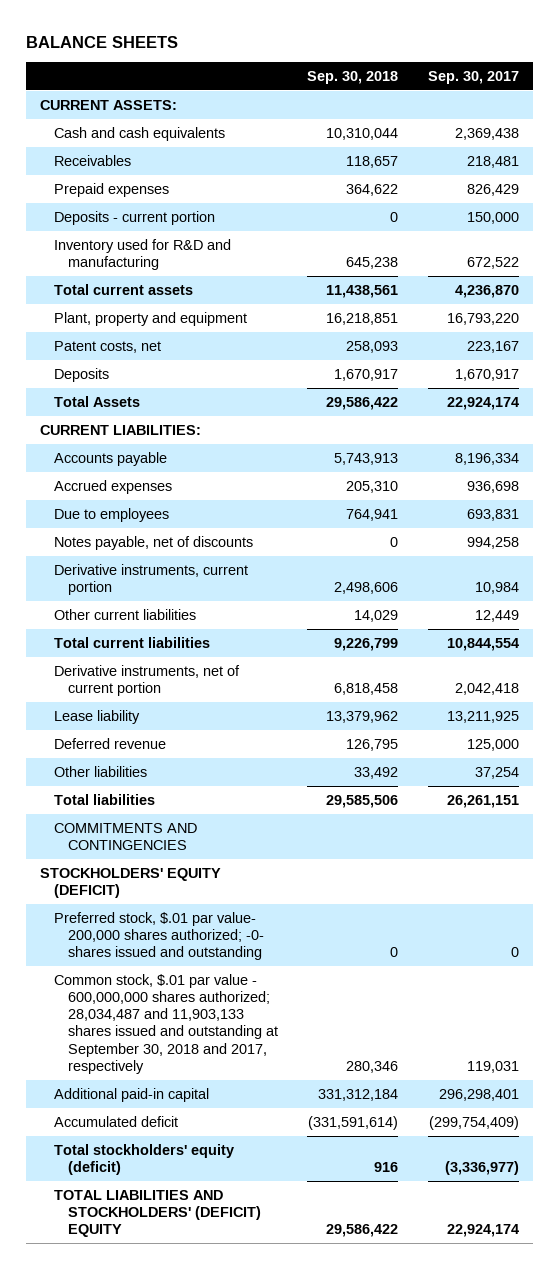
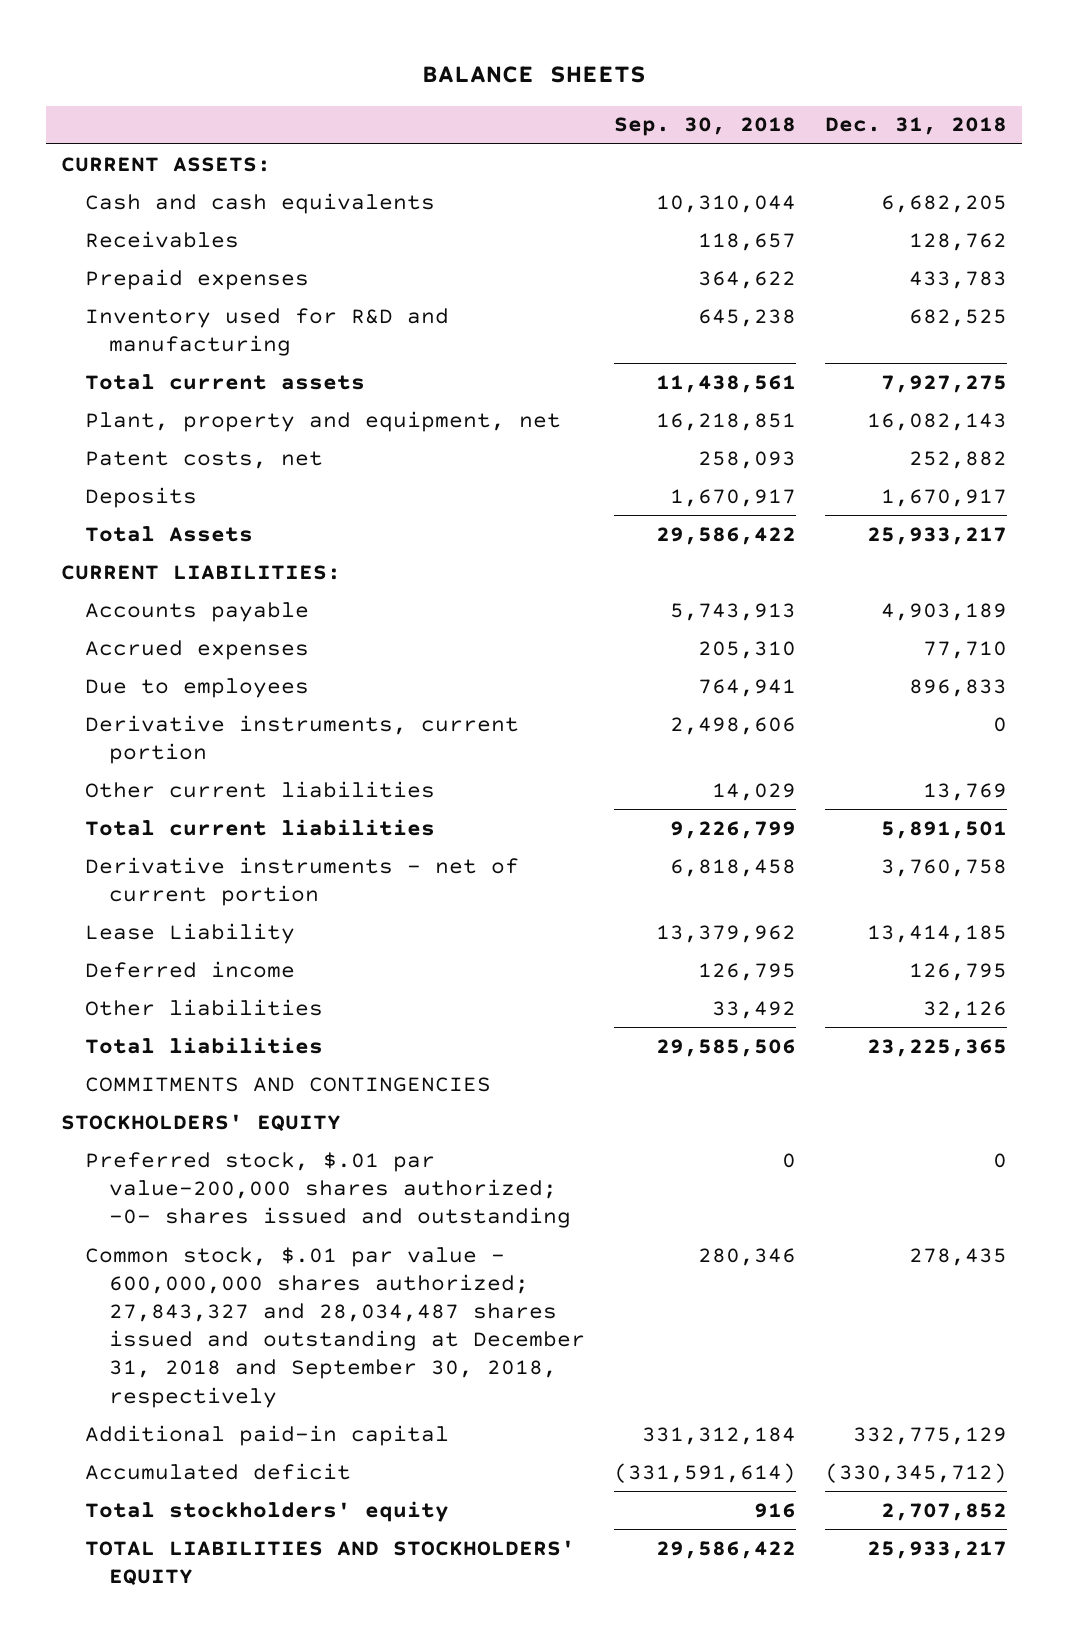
[427,70,519,84] Sep. 30, 2017 -> none
none -> [825,117,1008,136] Dec. 31, 2018
[54,210,216,225] Deposits - current portion -> none
[54,311,248,326] Plant, property and equipment -> [84,410,561,432] Plant, property and equipment, net
[54,535,254,550] Notes payable, net of discounts -> none
[54,664,241,697] Derivative instruments, net of current portion -> [84,856,519,907] Derivative instruments - net of current portion
[54,709,141,724] Lease liability -> [84,922,295,944] Lease Liability
[54,737,167,749] Deferred revenue -> [84,960,295,978] Deferred income
[40,867,222,899] STOCKHOLDERS' EQUITY (DEFICIT) -> [61,1113,342,1132] STOCKHOLDERS' EQUITY
[54,911,265,961] Preferred stock, $.01 par value- 200,000 shares authorized; -0- shares issued and outstanding -> [84,1151,571,1229] Preferred stock, $.01 par value-200,000 shares authorized; -0- shares issued and outstanding
[54,973,279,1074] Common stock, $.01 par value - 600,000,000 shares authorized; 28,034,487 and 11,903,133 shares issued and outstanding at September 30, 2018 and 2017, respectively -> [84,1246,585,1408] Common stock, $.01 par value - 600,000,000 shares authorized; 27,843,327 and 28,034,487 shares issued and outstanding at December 31, 2018 and September 30, 2018, respectively
[54,1143,235,1176] Total stockholders' equity (deficit) -> [84,1500,449,1522] Total stockholders' equity
[54,1189,262,1238] TOTAL LIABILITIES AND STOCKHOLDERS' (DEFICIT) EQUITY -> [84,1539,575,1587] TOTAL LIABILITIES AND STOCKHOLDERS' EQUITY

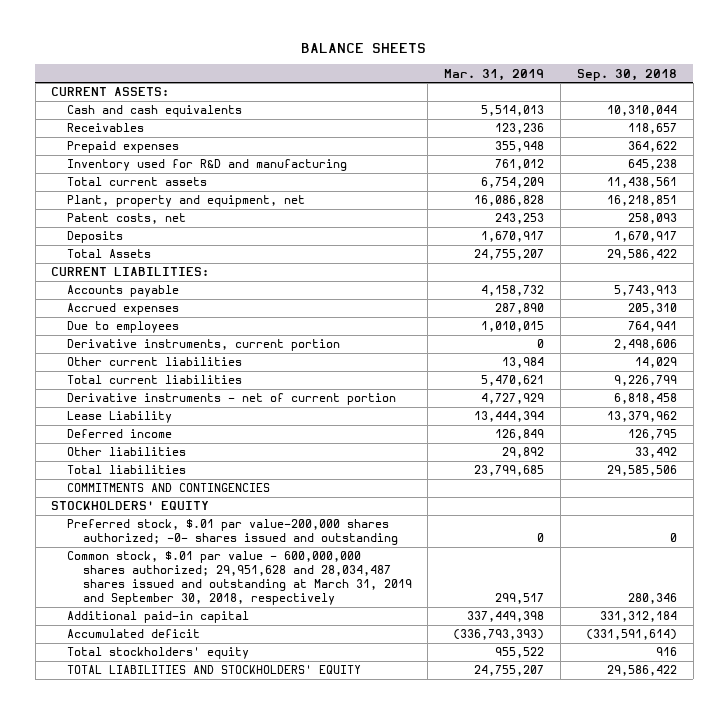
[825,117,1008,136] Dec. 31, 2018 -> none
none -> [444,68,545,81] Mar. 31, 2019
[84,1246,585,1408] Common stock, $.01 par value - 600,000,000 shares authorized; 27,843,327 and 28,034,487 shares issued and outstanding at December 31, 2018 and September 30, 2018, respectively -> [67,551,412,605] Common stock, $.01 par value - 600,000,000 shares authorized; 29,951,628 and 28,034,487 shares issued and outstanding at March 31, 2019 and September 30, 2018, respectively

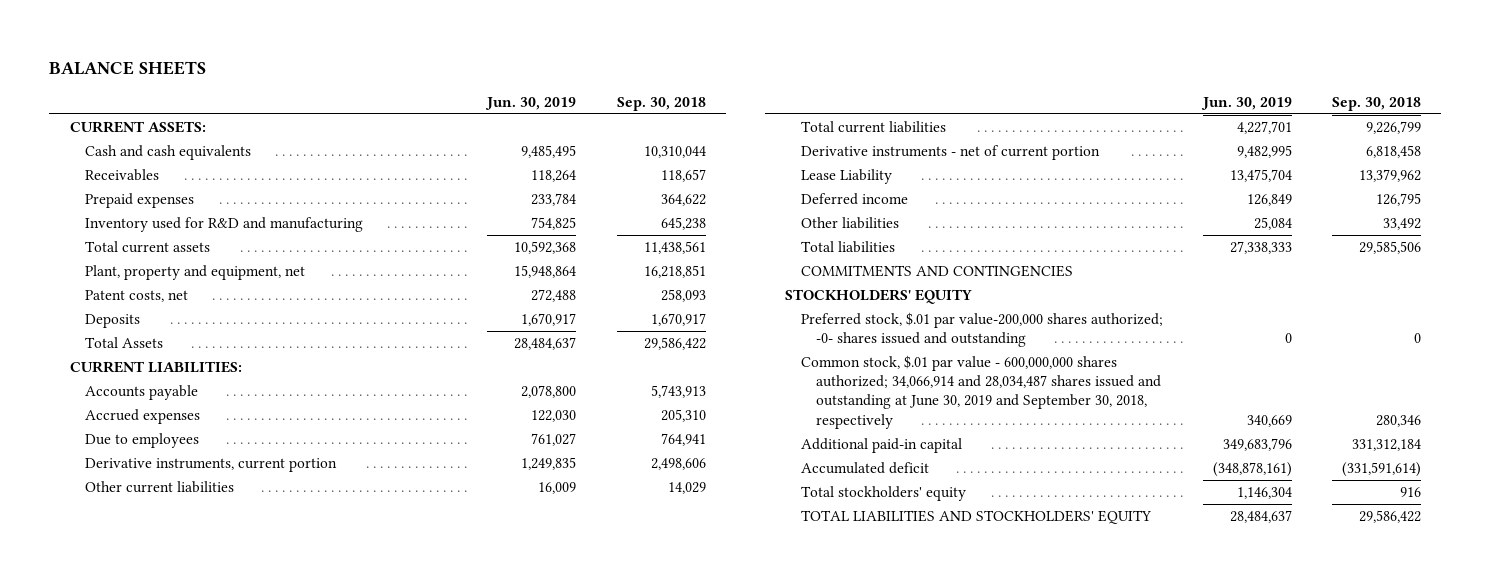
[444,68,545,81] Mar. 31, 2019 -> none
none -> [485,96,577,110] Jun. 30, 2019
[67,551,412,605] Common stock, $.01 par value - 600,000,000 shares authorized; 29,951,628 and 28,034,487 shares issued and outstanding at March 31, 2019 and September 30, 2018, respectively -> [800,355,1162,429] Common stock, $.01 par value - 600,000,000 shares authorized; 34,066,914 and 28,034,487 shares issued and outstanding at June 30, 2019 and September 30, 2018, respectively

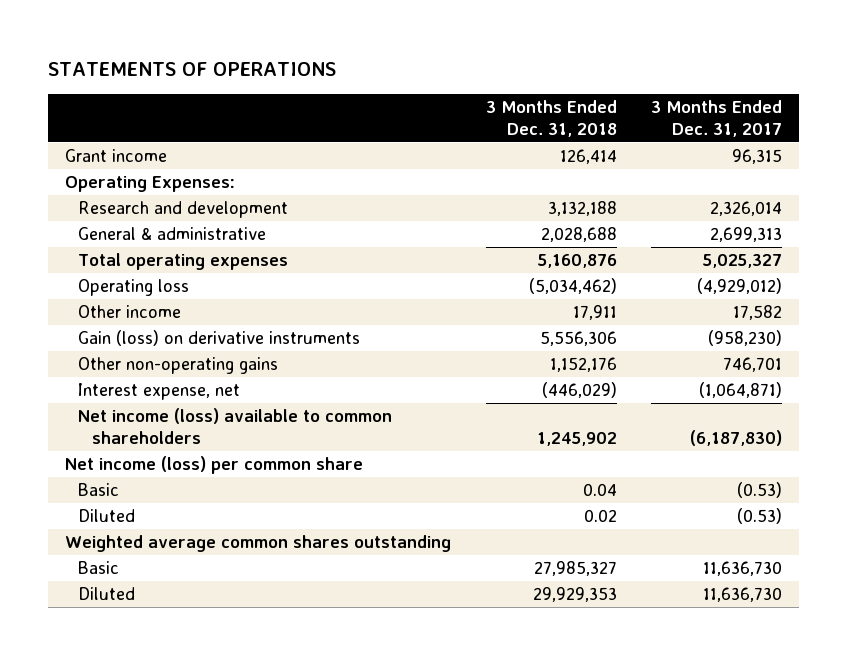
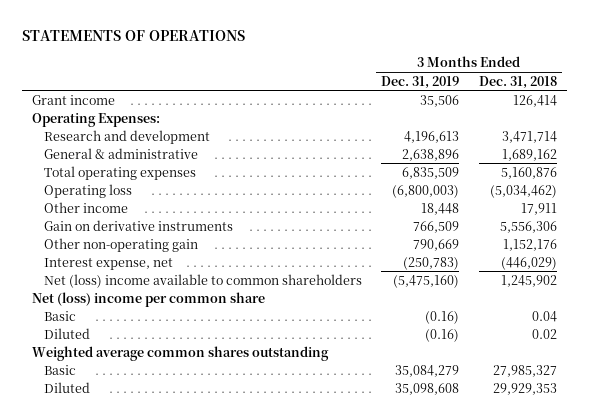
[651,99,783,137] 3 Months Ended Dec. 31, 2017 -> none
none -> [381,75,460,89] Dec. 31, 2019
[547,201,617,217] 3,132,188 -> [502,130,558,143] 3,471,714
[540,227,617,243] 2,028,688 -> [502,148,558,161] 1,689,162
[78,330,361,347] Gain (loss) on derivative instruments -> [43,219,233,231] Gain on derivative instruments
[78,357,279,375] Other non-operating gains -> [43,237,198,252] Other non-operating gain
[78,408,393,445] Net income (loss) available to common shareholders -> [43,273,362,288] Net (loss) income available to common shareholders
[64,456,363,475] Net income (loss) per common share -> [32,291,266,307] Net (loss) income per common share

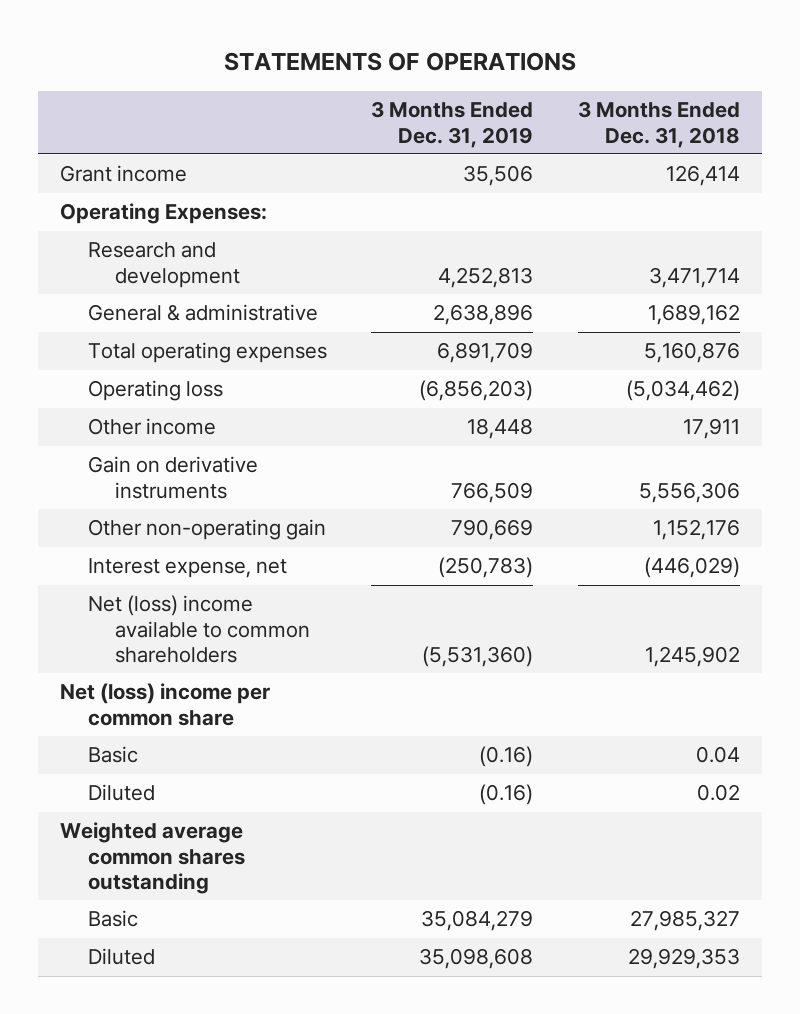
[404,130,460,143] 4,196,613 -> [438,266,534,288] 4,252,813
[402,166,460,179] 6,835,509 -> [437,342,534,364] 6,891,709
[392,184,460,198] (6,800,003) -> [419,380,534,402] (6,856,203)
[393,274,460,288] (5,475,160) -> [422,645,534,667] (5,531,360)

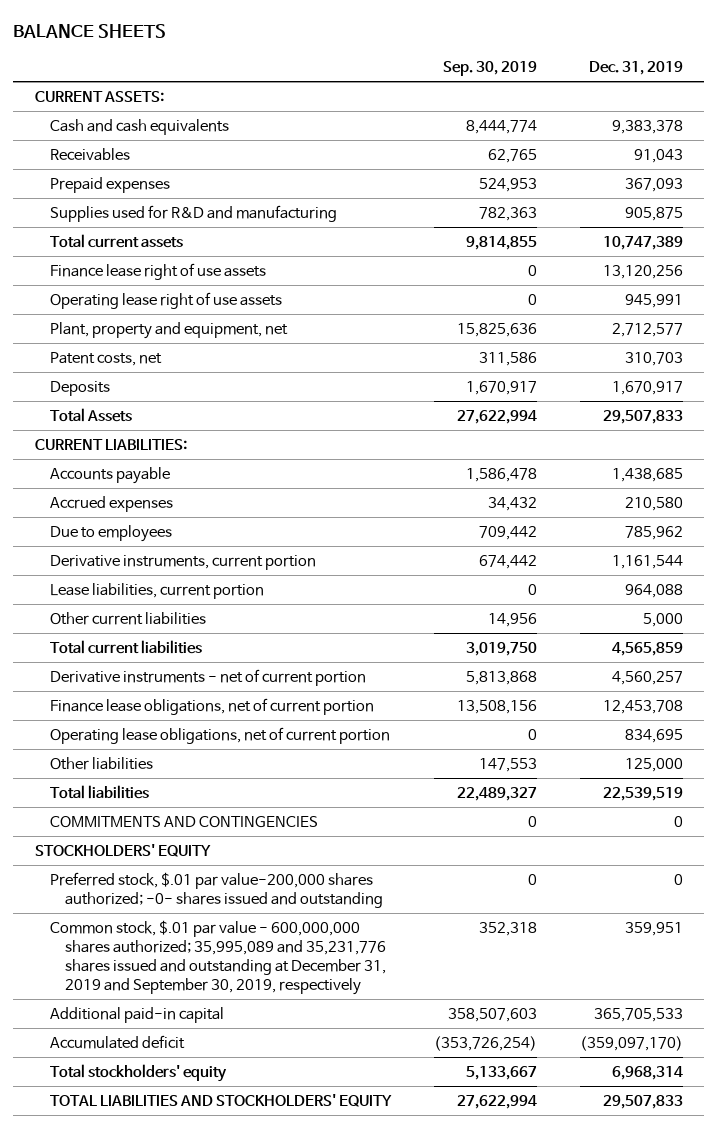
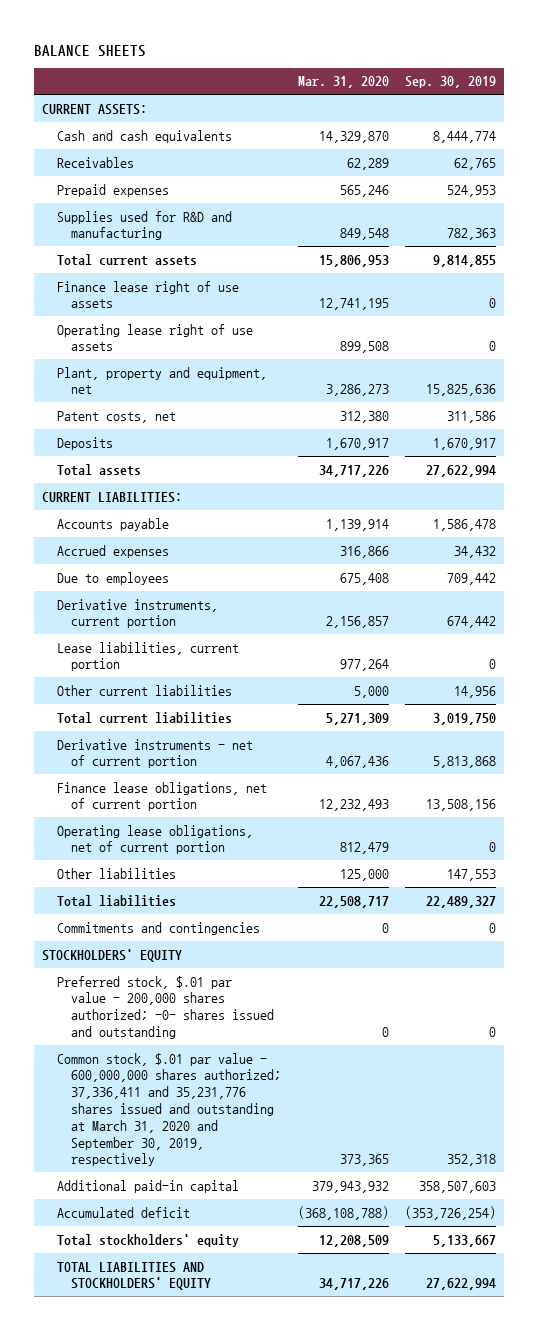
[588,61,683,76] Dec. 31, 2019 -> none
none -> [297,76,389,89] Mar. 31, 2020
[49,408,132,423] Total Assets -> [56,463,141,476] Total assets
[49,816,318,829] COMMITMENTS AND CONTINGENCIES -> [56,921,260,935] Commitments and contingencies
[49,872,383,909] Preferred stock, $.01 par value-200,000 shares authorized; -0- shares issued and outstanding -> [56,975,275,1039] Preferred stock, $.01 par value - 200,000 shares authorized; -0- shares issued and outstanding
[49,920,386,995] Common stock, $.01 par value - 600,000,000 shares authorized; 35,995,089 and 35,231,776 shares issued and outstanding at December 31, 2019 and September 30, 2019, respectively -> [56,1052,282,1167] Common stock, $.01 par value - 600,000,000 shares authorized; 37,336,411 and 35,231,776 shares issued and outstanding at March 31, 2020 and September 30, 2019, respectively

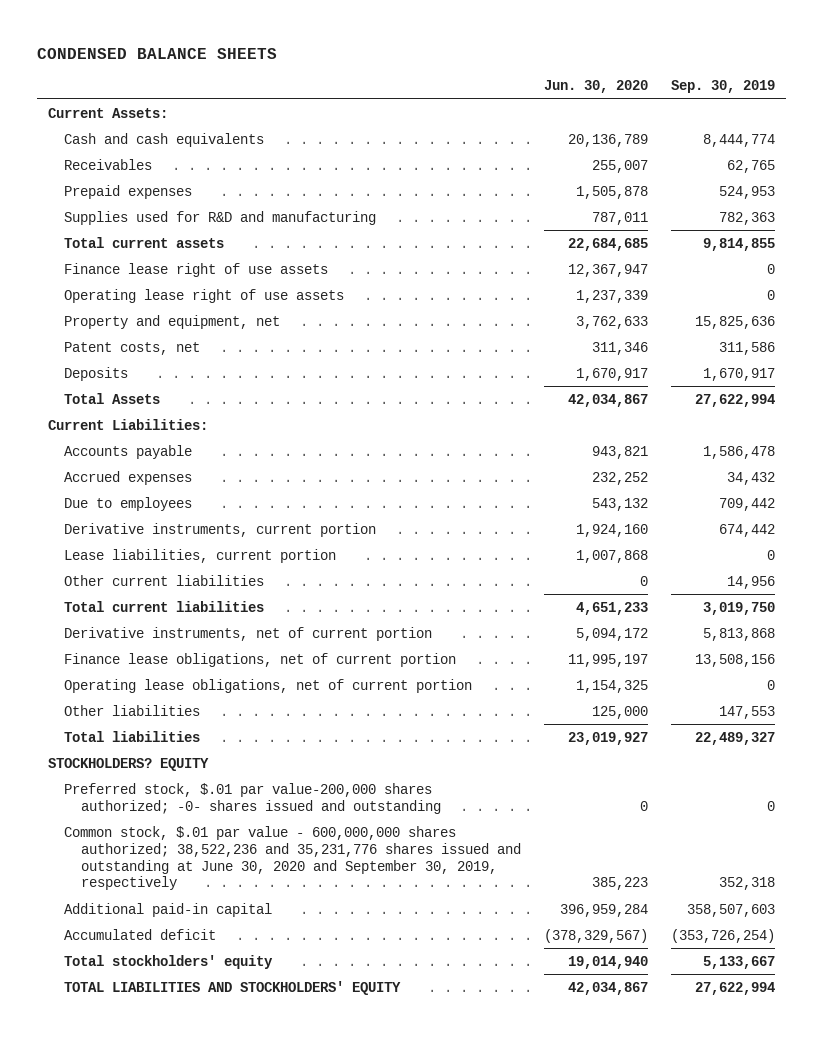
[34,44,147,57] BALANCE SHEETS -> [36,47,277,59] CONDENSED BALANCE SHEETS
[297,76,389,89] Mar. 31, 2020 -> none
none -> [543,80,648,94] Jun. 30, 2020
[42,103,148,115] CURRENT ASSETS: -> [48,107,169,118] Current Assets:
[56,366,267,395] Plant, property and equipment, net -> [64,314,281,329] Property and equipment, net
[56,463,141,476] Total assets -> [64,392,161,404] Total Assets
[42,491,183,503] CURRENT LIABILITIES: -> [48,418,209,430] Current Liabilities:
[56,738,253,769] Derivative instruments - net of current portion -> [64,626,433,641] Derivative instruments, net of current portion
[56,921,260,935] Commitments and contingencies -> none
[42,948,183,962] STOCKHOLDERS' EQUITY -> [48,757,210,771] STOCKHOLDERS? EQUITY
[56,975,275,1039] Preferred stock, $.01 par value - 200,000 shares authorized; -0- shares issued and outstanding -> [64,782,441,814] Preferred stock, $.01 par value-200,000 shares authorized; -0- shares issued and outstanding
[56,1052,282,1167] Common stock, $.01 par value - 600,000,000 shares authorized; 37,336,411 and 35,231,776 shares issued and outstanding at March 31, 2020 and September 30, 2019, respectively -> [64,825,521,891] Common stock, $.01 par value - 600,000,000 shares authorized; 38,522,236 and 35,231,776 shares issued and outstanding at June 30, 2020 and September 30, 2019, respectively

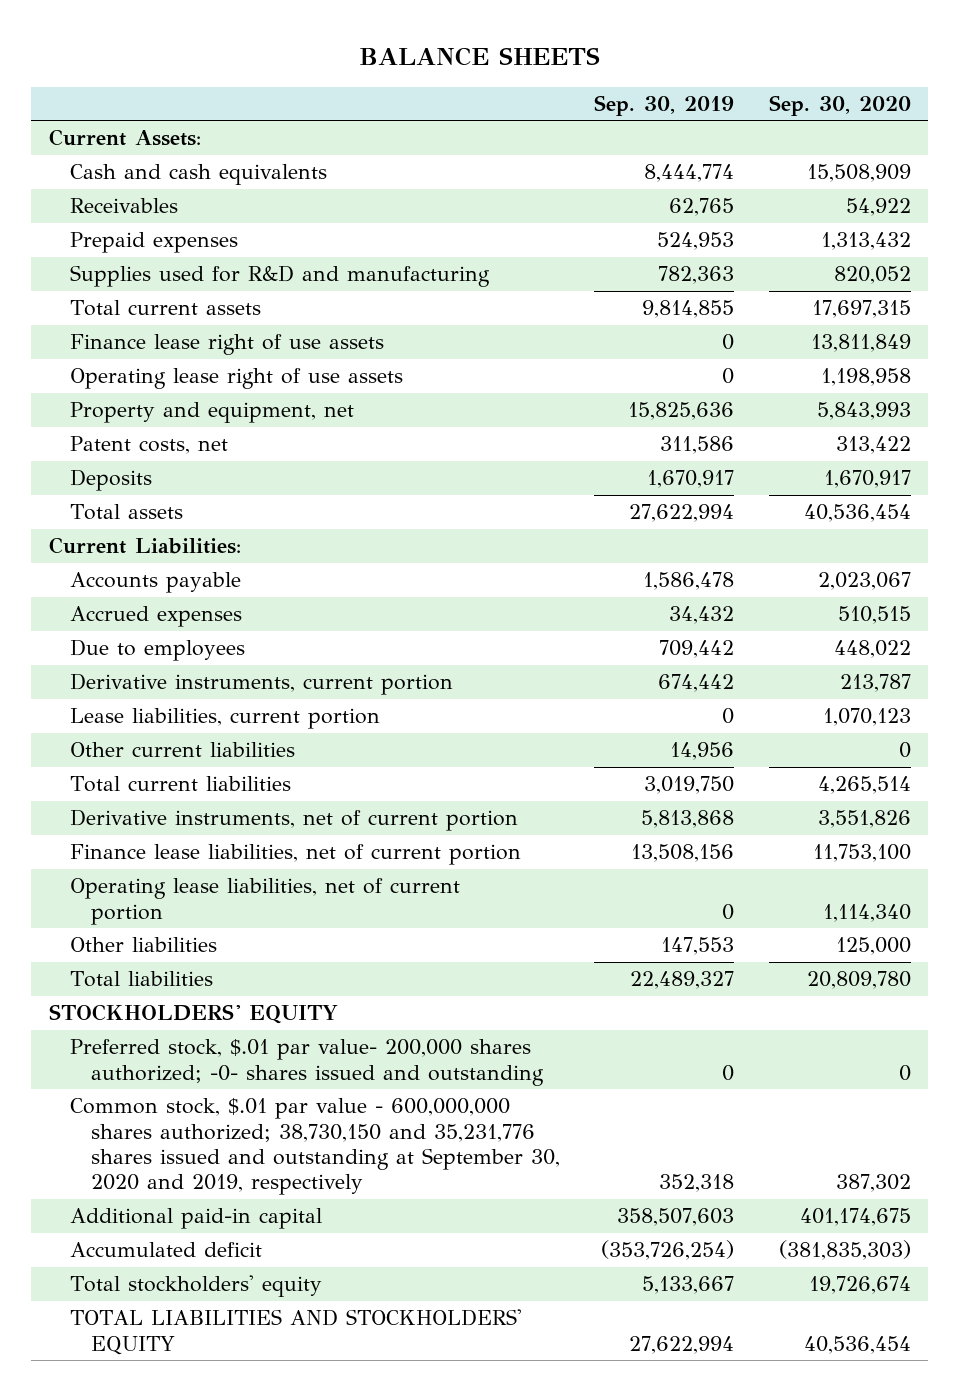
[36,47,277,59] CONDENSED BALANCE SHEETS -> [358,47,600,67] BALANCE SHEETS
[543,80,648,94] Jun. 30, 2020 -> none
none -> [768,94,911,116] Sep. 30, 2020
[64,392,161,404] Total Assets -> [69,504,183,521] Total assets
[64,652,457,667] Finance lease obligations, net of current portion -> [69,844,521,866] Finance lease liabilities, net of current portion
[64,678,473,693] Operating lease obligations, net of current portion -> [69,878,460,925] Operating lease liabilities, net of current portion
[48,757,210,771] STOCKHOLDERS? EQUITY -> [48,1004,338,1025] STOCKHOLDERS' EQUITY
[64,782,441,814] Preferred stock, $.01 par value-200,000 shares authorized; -0- shares issued and outstanding -> [69,1039,545,1086] Preferred stock, $.01 par value- 200,000 shares authorized; -0- shares issued and outstanding
[64,825,521,891] Common stock, $.01 par value - 600,000,000 shares authorized; 38,522,236 and 35,231,776 shares issued and outstanding at June 30, 2020 and September 30, 2019, respectively -> [69,1098,561,1196] Common stock, $.01 par value - 600,000,000 shares authorized; 38,730,150 and 35,231,776 shares issued and outstanding at September 30, 2020 and 2019, respectively

